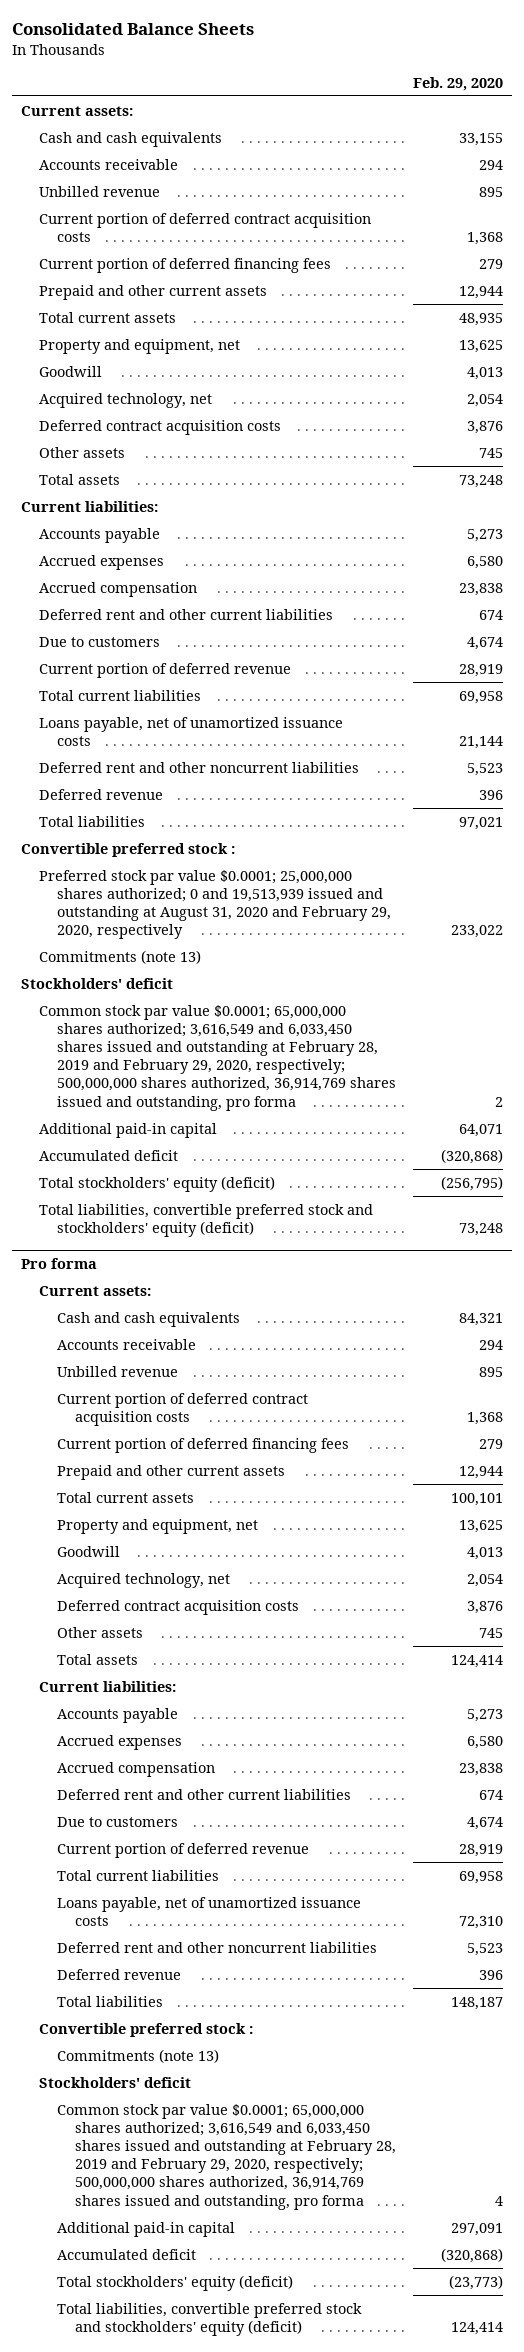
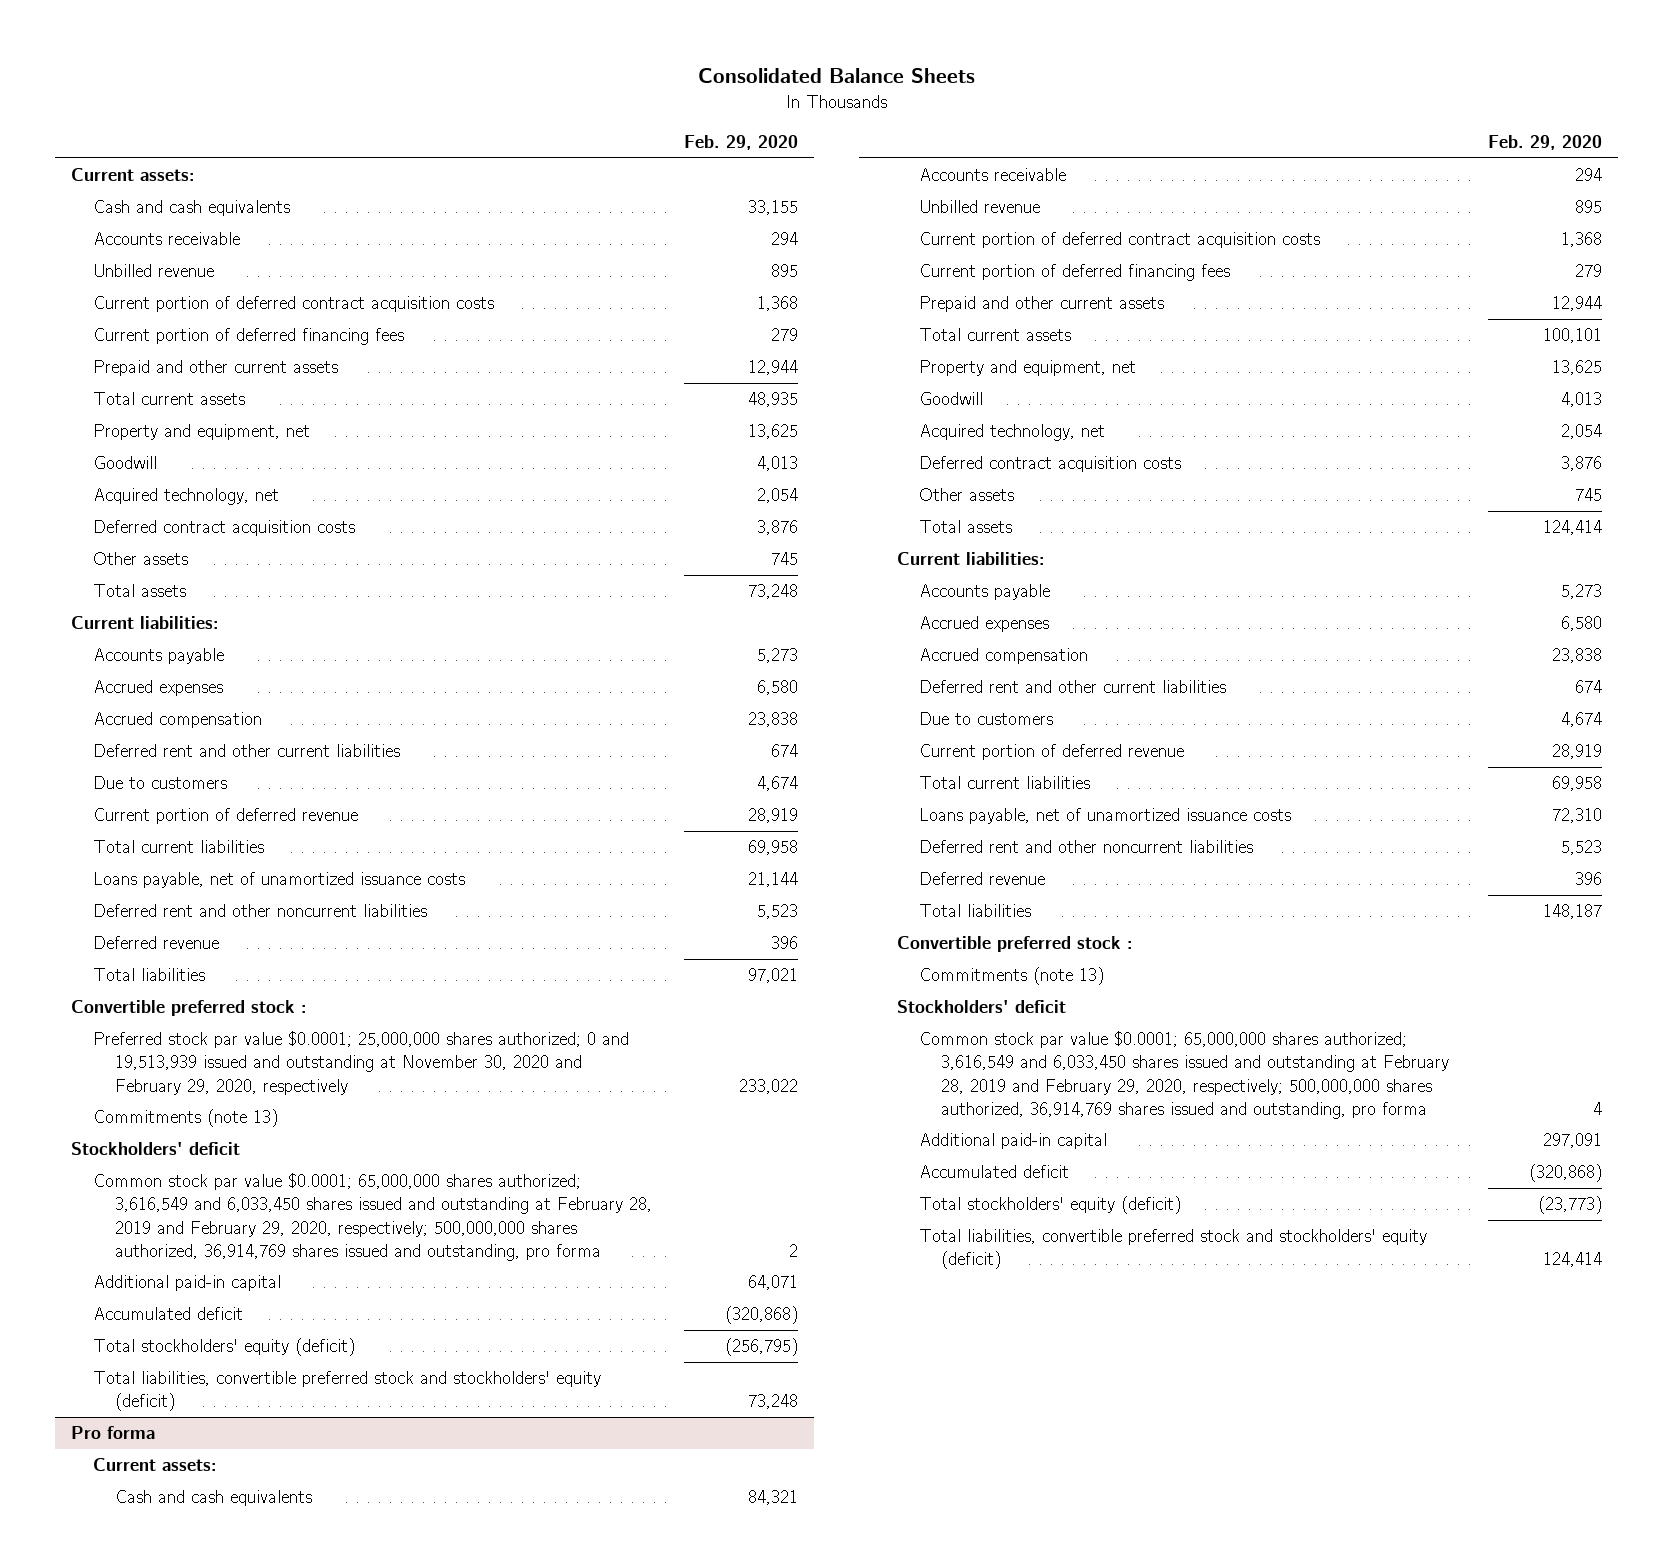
[38,869,391,940] Preferred stock par value $0.0001; 25,000,000 shares authorized; 0 and 19,513,939 issued and outstanding at August 31, 2020 and February 29, 2020, respectively -> [92,1031,629,1095] Preferred stock par value $0.0001; 25,000,000 shares authorized; 0 and 19,513,939 issued and outstanding at November 30, 2020 and February 29, 2020, respectively

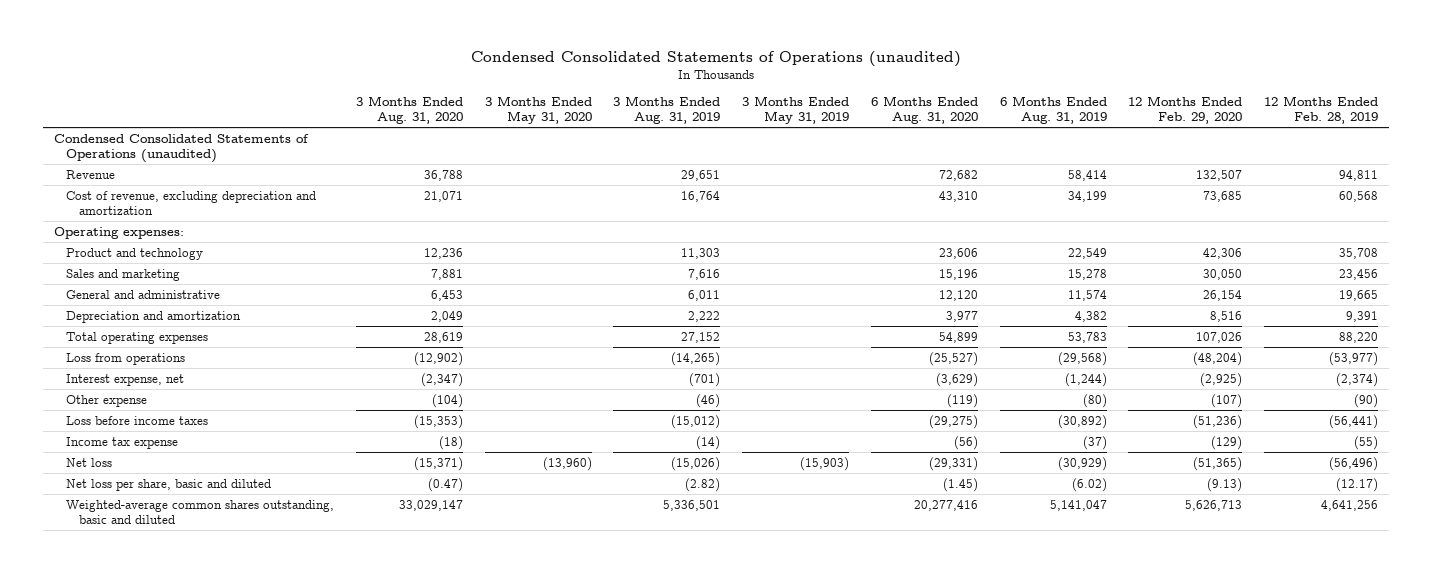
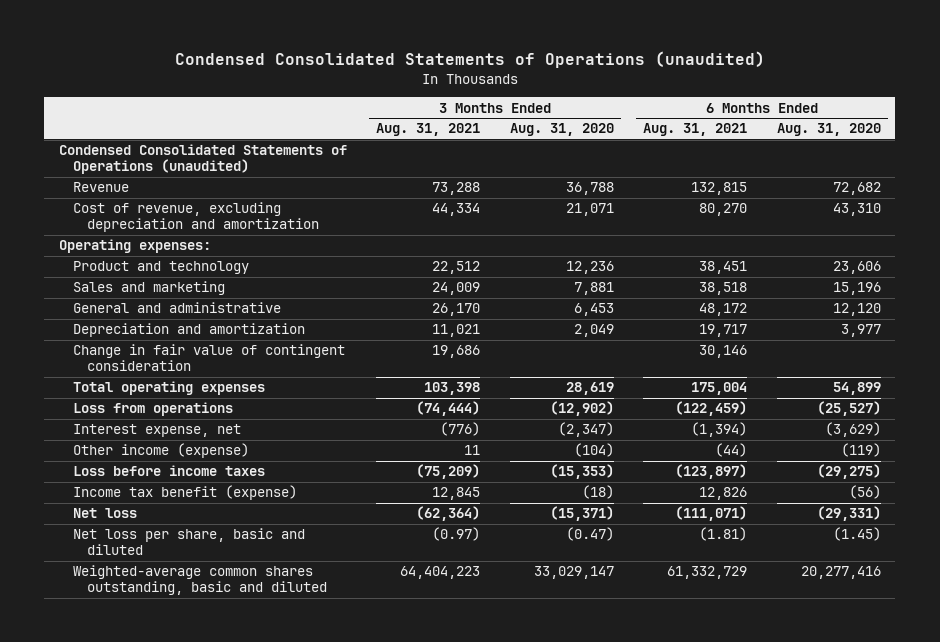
[484,95,592,124] 3 Months Ended May 31, 2020 -> none
[613,95,721,124] 3 Months Ended Aug. 31, 2019 -> none
[742,95,850,124] 3 Months Ended May 31, 2019 -> none
[999,95,1107,124] 6 Months Ended Aug. 31, 2019 -> none
[1128,95,1243,124] 12 Months Ended Feb. 29, 2020 -> none
[1264,95,1379,124] 12 Months Ended Feb. 28, 2019 -> none
none -> [376,123,481,137] Aug. 31, 2021
none -> [643,123,748,137] Aug. 31, 2021
none -> [73,344,346,372] Change in fair value of contingent consideration
[66,394,148,407] Other expense -> [73,443,250,459] Other income (expense)
[66,436,179,449] Income tax expense -> [73,485,298,501] Income tax benefit (expense)

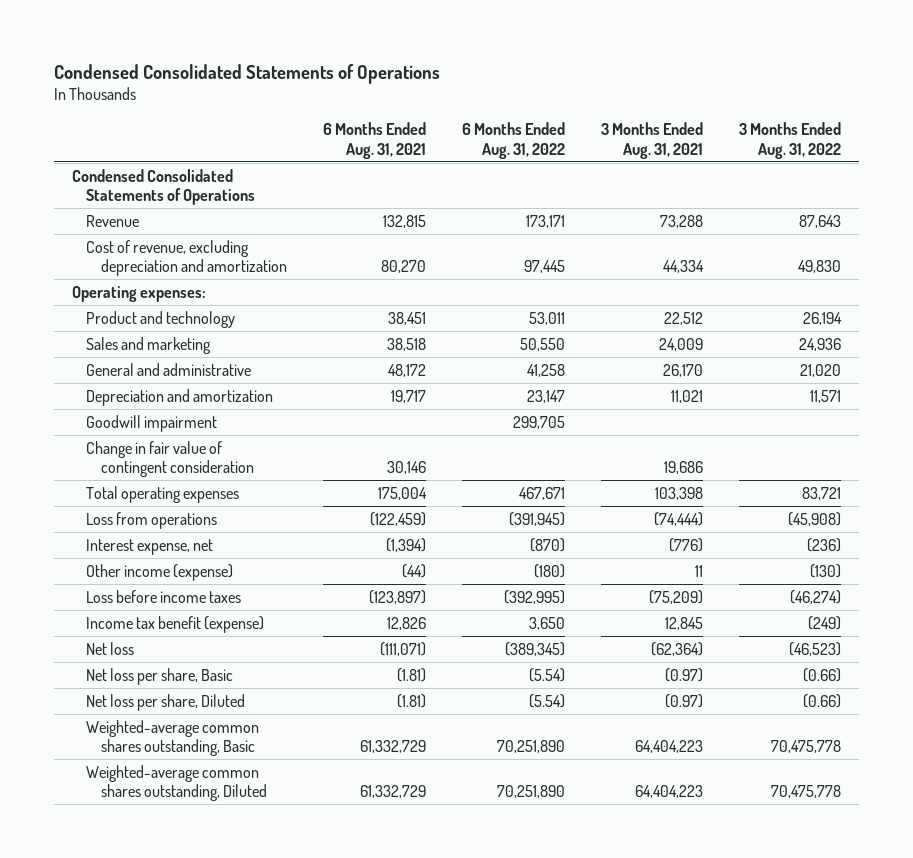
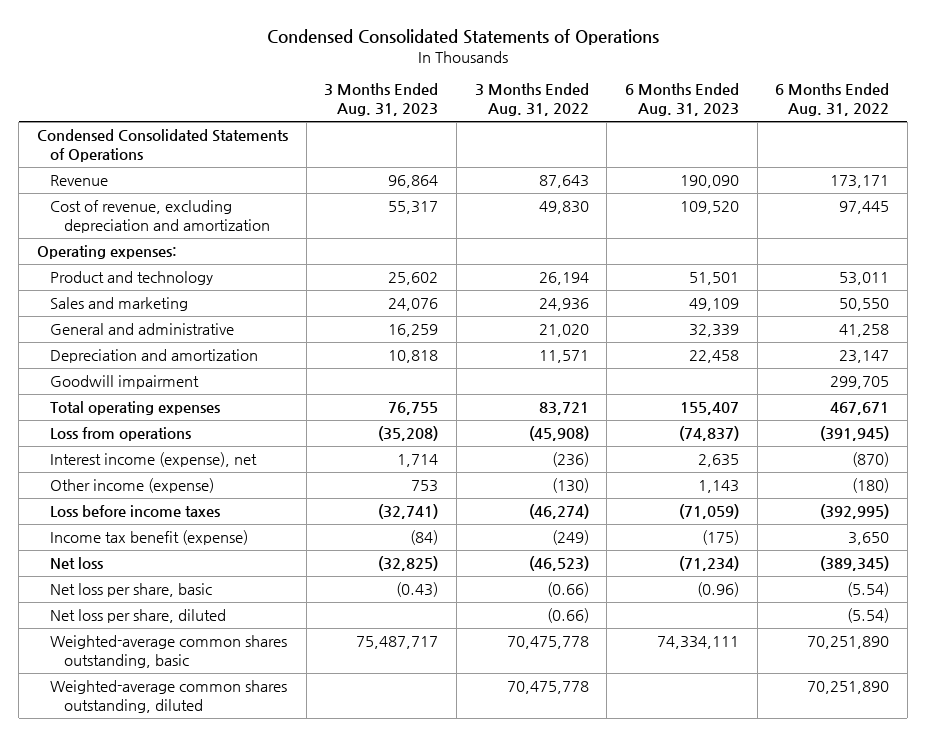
[322,121,426,159] 6 Months Ended Aug. 31, 2021 -> none
[601,121,704,159] 3 Months Ended Aug. 31, 2021 -> none
none -> [324,83,439,117] 3 Months Ended Aug. 31, 2023
none -> [624,83,739,117] 6 Months Ended Aug. 31, 2023
[86,440,254,478] Change in fair value of contingent consideration -> none
[86,538,214,555] Interest expense, net -> [50,452,258,468] Interest income (expense), net
[86,667,234,685] Net loss per share, Basic -> [50,583,213,598] Net loss per share, basic
[86,693,246,711] Net loss per share, Diluted -> [50,609,227,624] Net loss per share, diluted
[86,719,260,757] Weighted-average common shares outstanding, Basic -> [50,635,288,669] Weighted-average common shares outstanding, basic
[86,764,267,802] Weighted-average common shares outstanding, Diluted -> [50,680,288,714] Weighted-average common shares outstanding, diluted

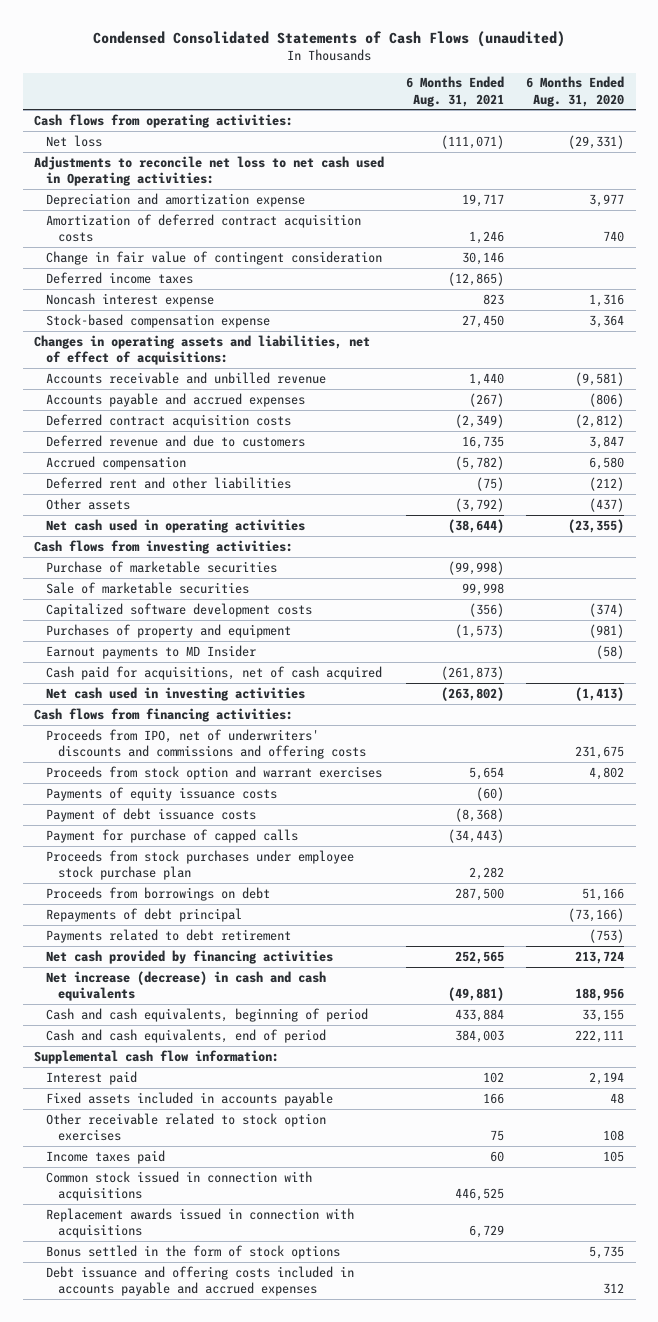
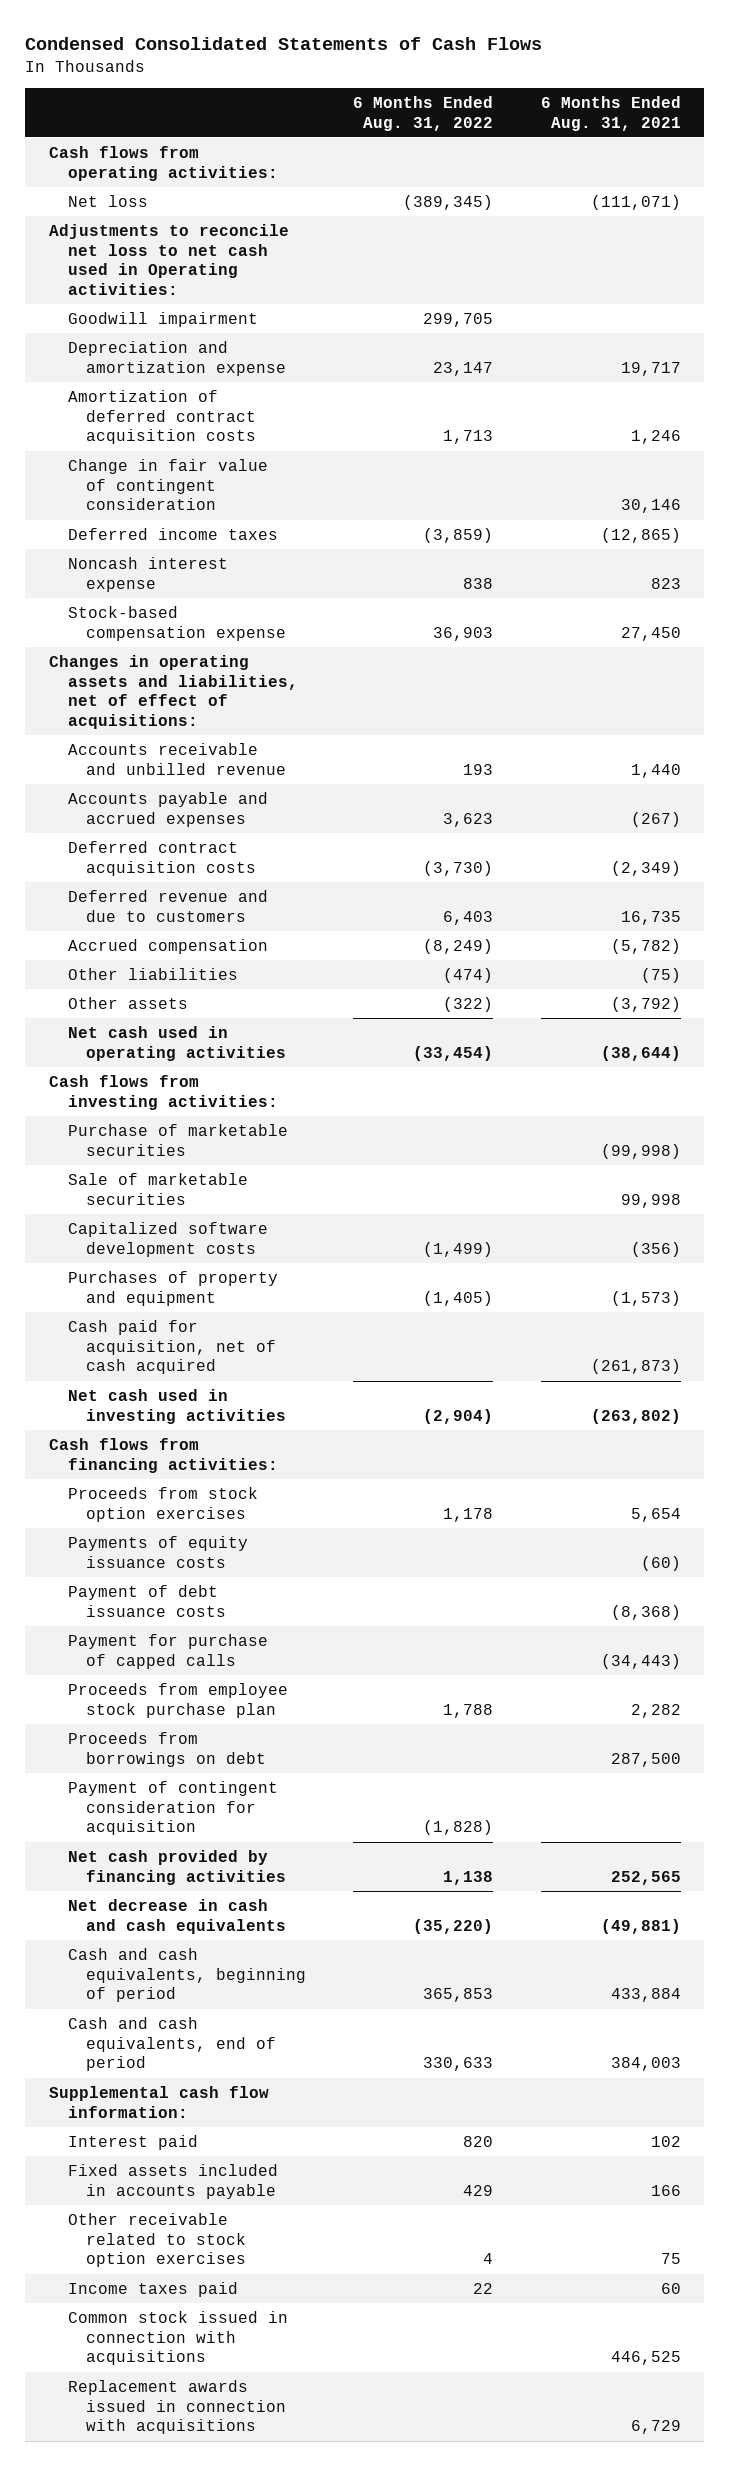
[93,30,566,47] Condensed Consolidated Statements of Cash Flows (unaudited) -> [25,37,543,51] Condensed Consolidated Statements of Cash Flows
[526,76,625,107] 6 Months Ended Aug. 31, 2020 -> none
none -> [353,95,494,131] 6 Months Ended Aug. 31, 2022
none -> [67,311,258,327] Goodwill impairment
[45,476,291,489] Deferred rent and other liabilities -> none
none -> [67,967,238,980] Other liabilities
[45,644,256,659] Earnout payments to MD Insider -> none
[45,665,382,680] Cash paid for acquisitions, net of cash acquired -> [67,1319,277,1375] Cash paid for acquisition, net of cash acquired
[45,728,367,759] Proceeds from IPO, net of underwriters' discounts and commissions and offering costs -> none
[45,765,382,780] Proceeds from stock option and warrant exercises -> [67,1486,258,1522] Proceeds from stock option exercises
[45,849,354,880] Proceeds from stock purchases under employee stock purchase plan -> [67,1682,288,1718] Proceeds from employee stock purchase plan
[45,907,242,922] Repayments of debt principal -> none
[45,928,291,943] Payments related to debt retirement -> none
none -> [67,1780,278,1836] Payment of contingent consideration for acquisition
[45,970,326,1001] Net increase (decrease) in cash and cash equivalents -> [67,1898,287,1934] Net decrease in cash and cash equivalents
[45,1244,340,1259] Bonus settled in the form of stock options -> none
[45,1265,354,1296] Debt issuance and offering costs included in accounts payable and accrued expenses -> none

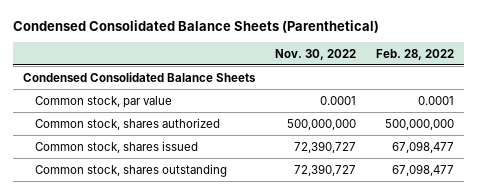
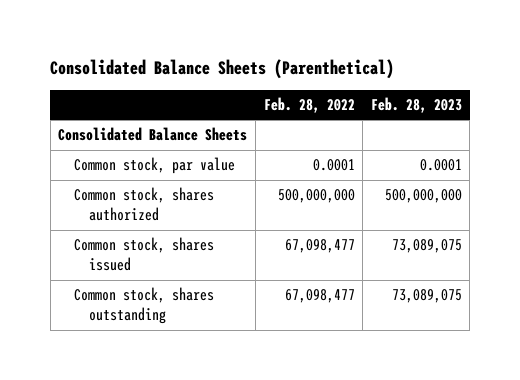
[12,19,379,33] Condensed Consolidated Balance Sheets (Parenthetical) -> [50,59,395,80] Consolidated Balance Sheets (Parenthetical)
[275,48,357,60] Nov. 30, 2022 -> none
none -> [370,96,462,113] Feb. 28, 2023
[22,71,256,82] Condensed Consolidated Balance Sheets -> [58,127,248,142] Consolidated Balance Sheets

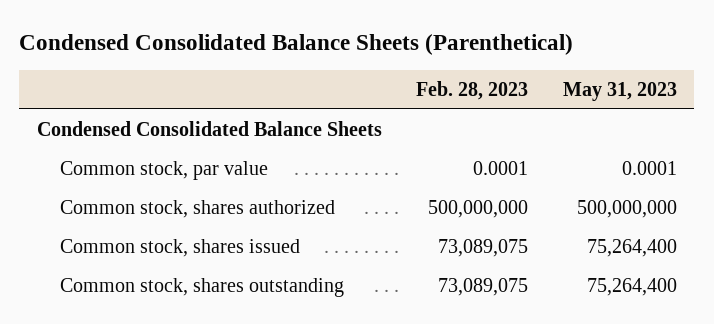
[50,59,395,80] Consolidated Balance Sheets (Parenthetical) -> [19,34,574,56] Condensed Consolidated Balance Sheets (Parenthetical)
[263,96,355,113] Feb. 28, 2022 -> none
none -> [563,82,678,102] May 31, 2023
[58,127,248,142] Consolidated Balance Sheets -> [36,120,382,136] Condensed Consolidated Balance Sheets

